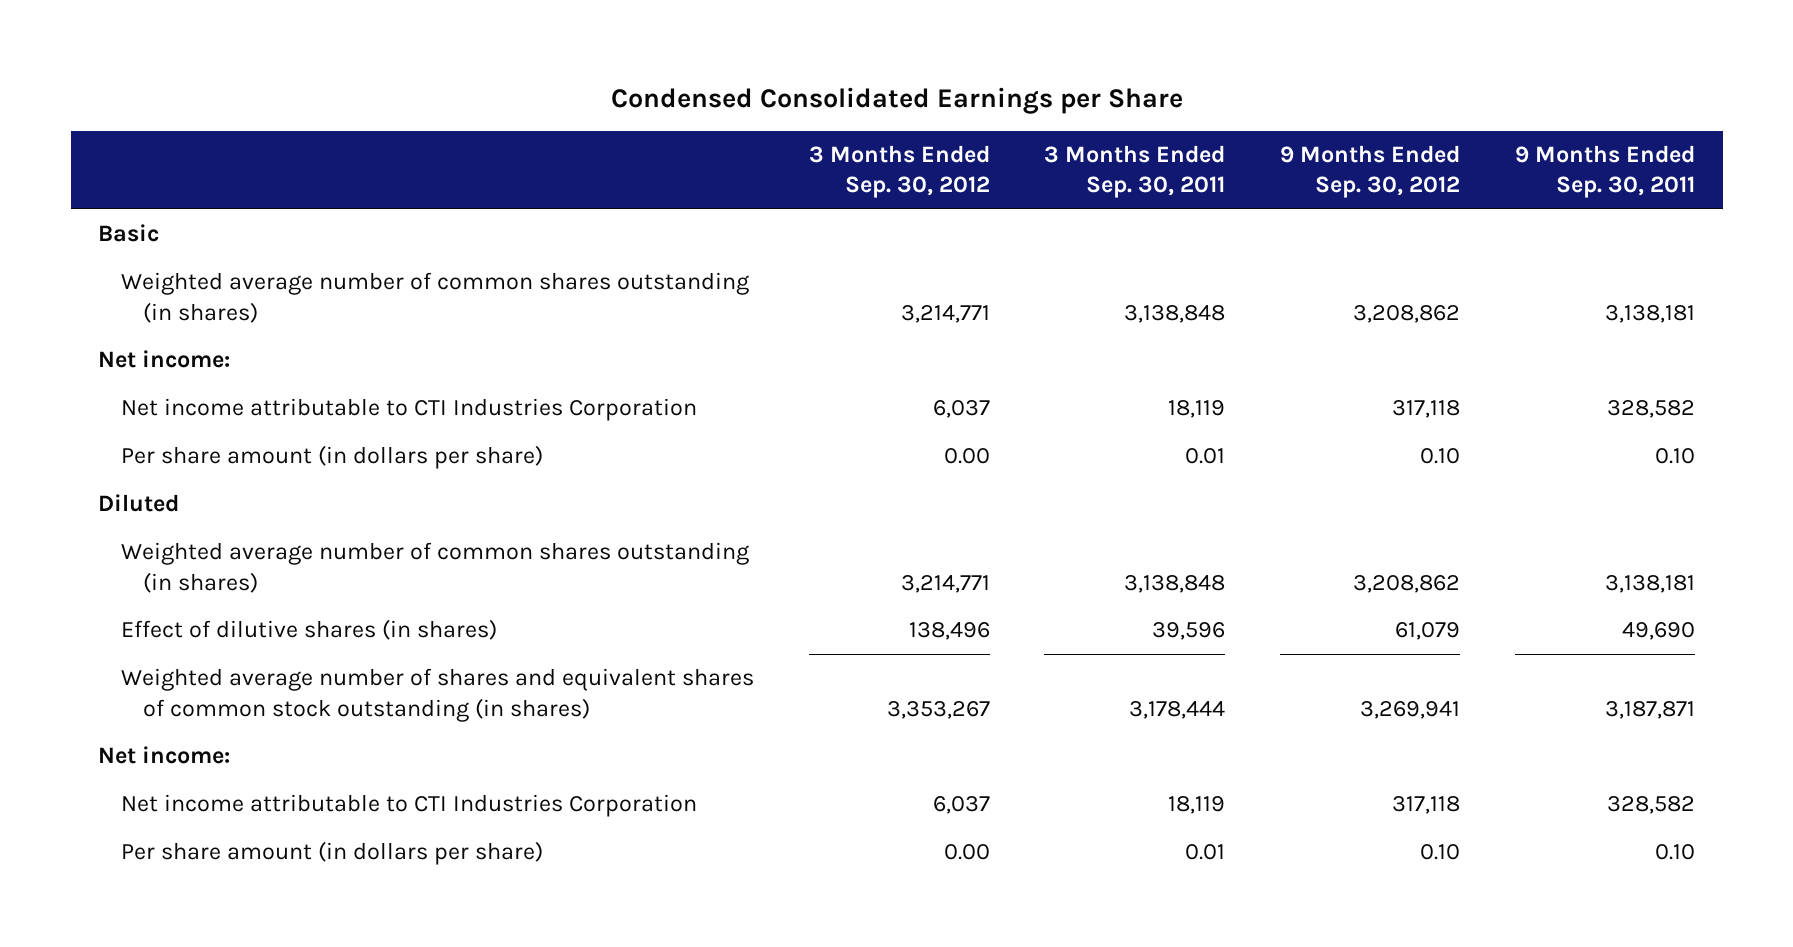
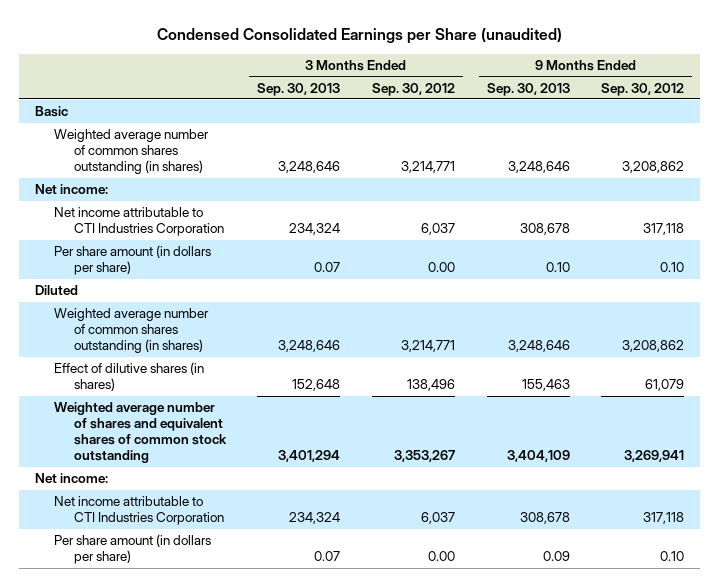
[610,87,1183,115] Condensed Consolidated Earnings per Share -> [156,28,562,45] Condensed Consolidated Earnings per Share (unaudited)
[1044,145,1226,199] 3 Months Ended Sep. 30, 2011 -> none
[1515,145,1696,199] 9 Months Ended Sep. 30, 2011 -> none
none -> [257,82,341,96] Sep. 30, 2013
none -> [486,82,570,96] Sep. 30, 2013
[120,668,754,722] Weighted average number of shares and equivalent shares of common stock outstanding (in shares) -> [54,402,227,464] Weighted average number of shares and equivalent shares of common stock outstanding

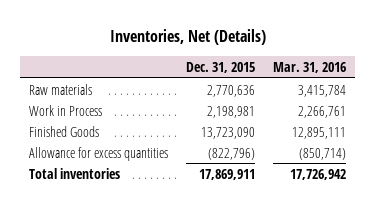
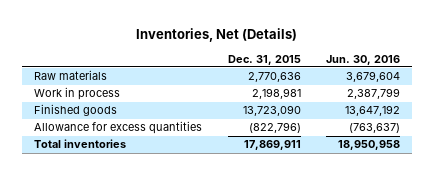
[272,62,346,74] Mar. 31, 2016 -> none
none -> [325,54,400,65] Jun. 30, 2016
[29,104,103,116] Work in Process -> [34,87,121,101] Work in process
[29,125,100,137] Finished Goods -> [34,104,118,117] Finished goods

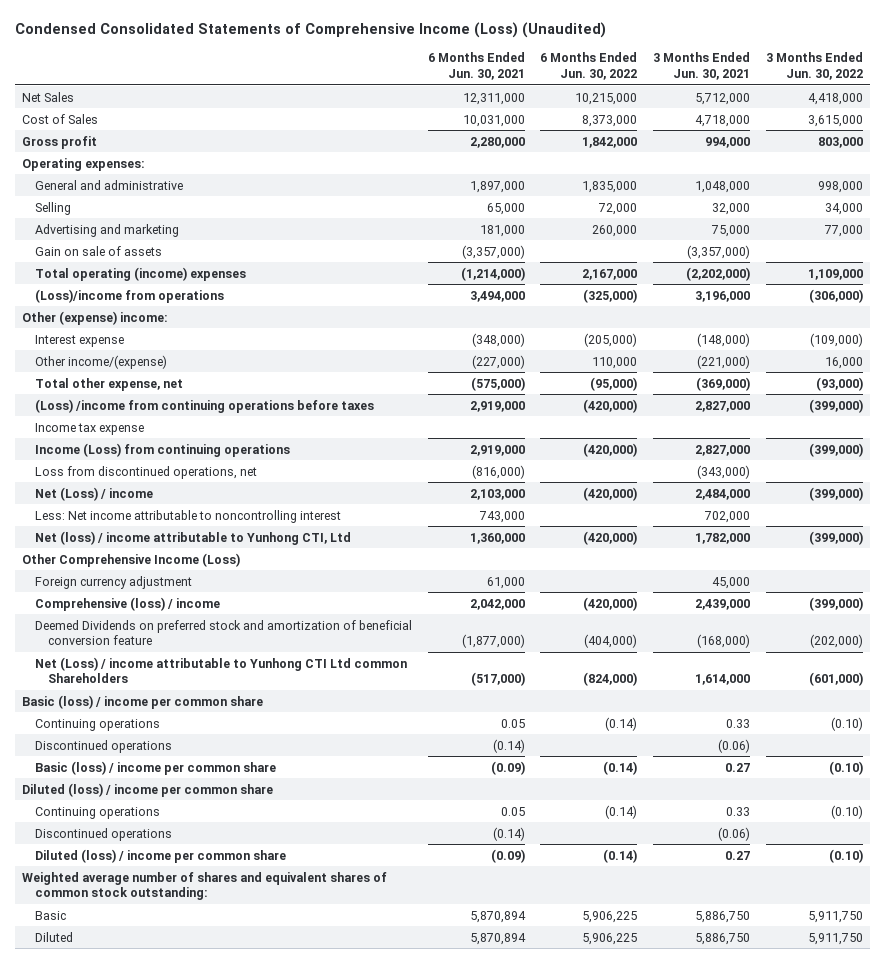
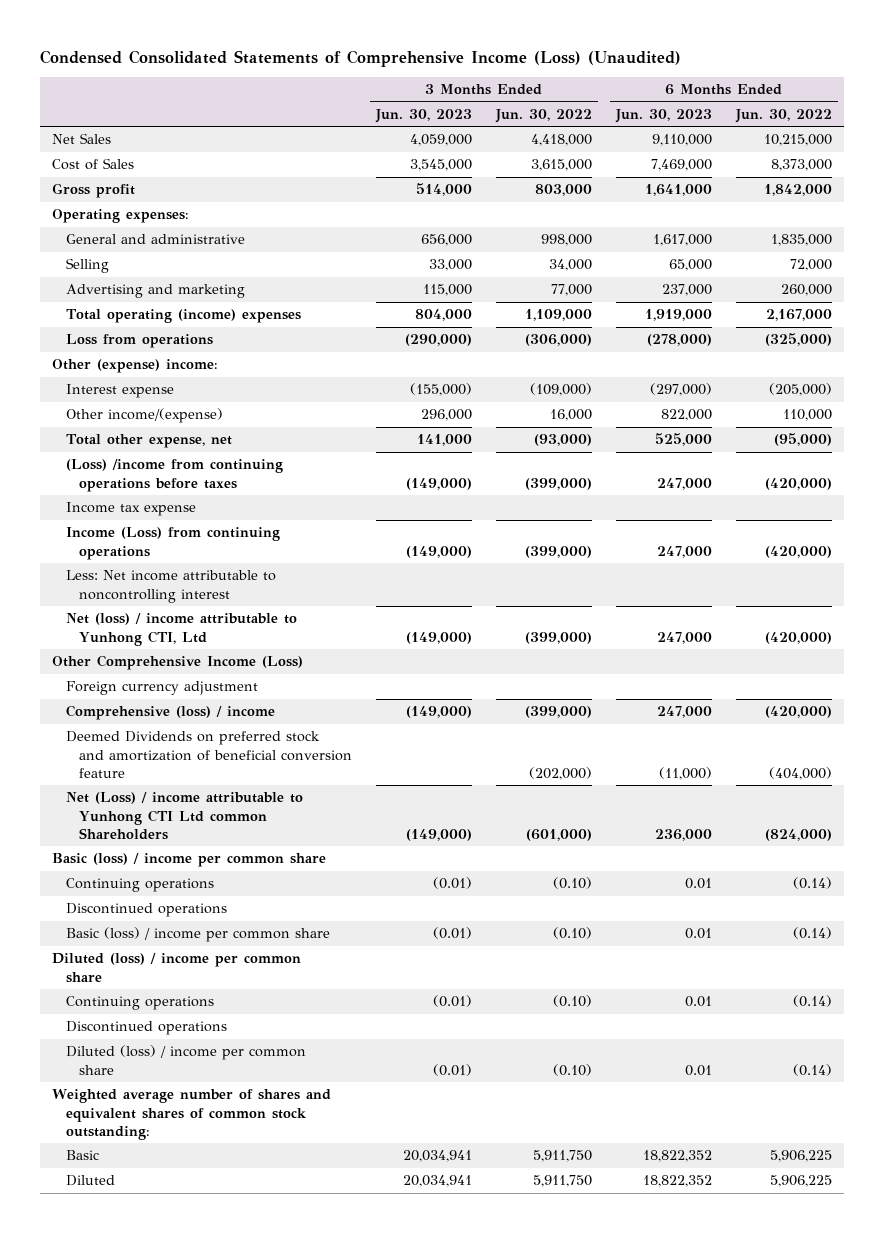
[427,52,525,80] 6 Months Ended Jun. 30, 2021 -> none
[653,52,751,80] 3 Months Ended Jun. 30, 2021 -> none
none -> [375,108,473,123] Jun. 30, 2023
none -> [614,108,712,123] Jun. 30, 2023
[35,245,163,256] Gain on sale of assets -> none
[35,288,225,303] (Loss)/income from operations -> [65,334,213,349] Loss from operations
[35,465,258,479] Loss from discontinued operations, net -> none
[35,486,154,501] Net (Loss) / income -> none

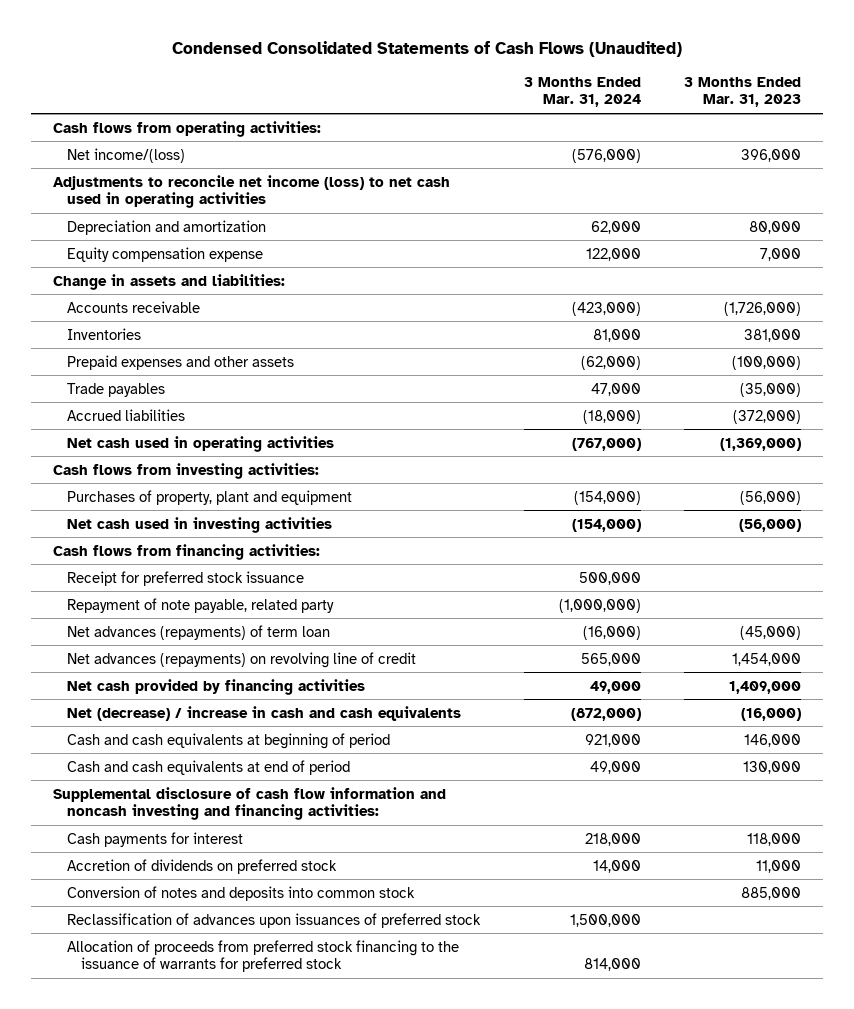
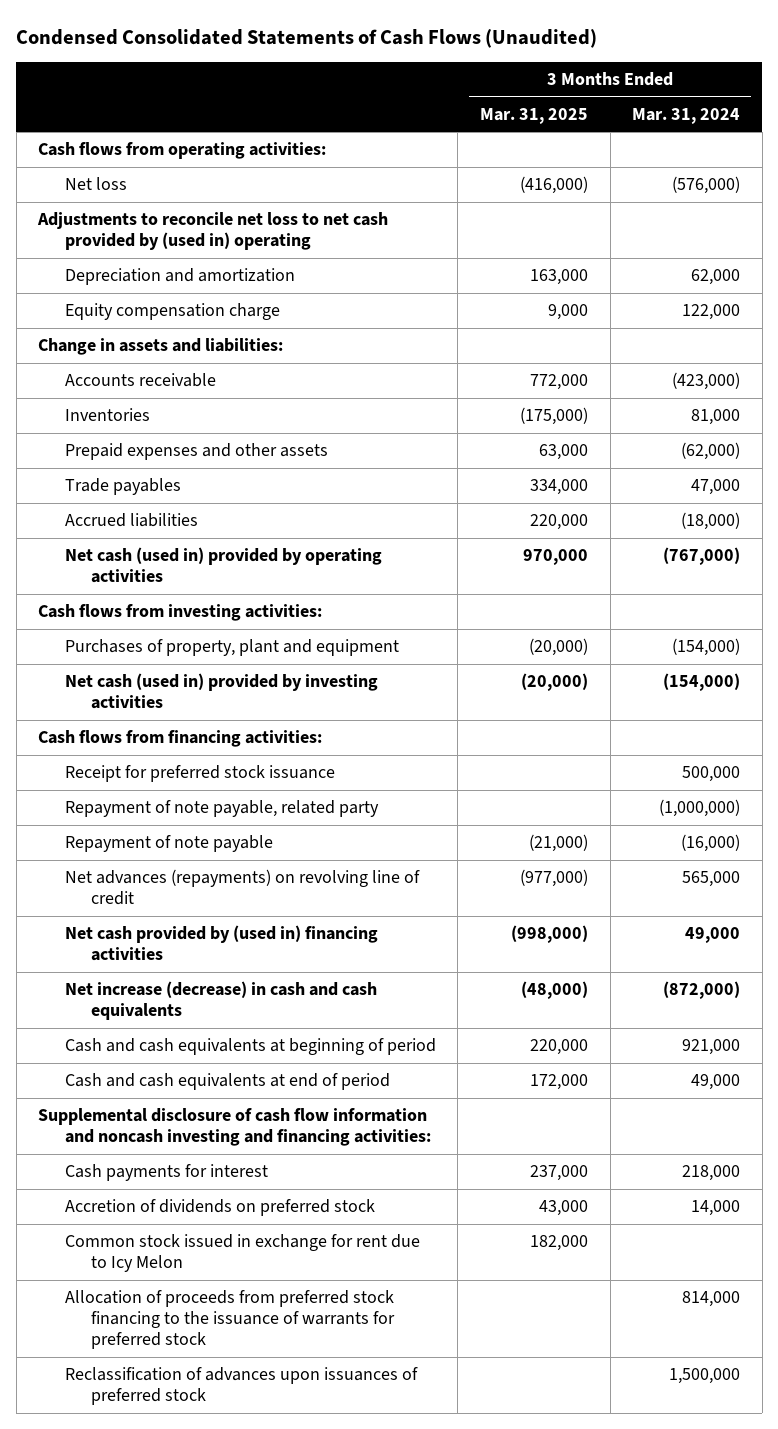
[684,77,802,108] 3 Months Ended Mar. 31, 2023 -> none
none -> [479,107,588,124] Mar. 31, 2025
[66,147,185,163] Net income/(loss) -> [64,177,127,191] Net loss
[52,174,450,208] Adjustments to reconcile net income (loss) to net cash used in operating activities -> [37,212,389,251] Adjustments to reconcile net loss to net cash provided by (used in) operating
[66,246,263,262] Equity compensation expense -> [64,303,280,321] Equity compensation charge
[66,435,334,452] Net cash used in operating activities -> [64,547,382,584] Net cash (used in) provided by operating activities
[66,516,332,533] Net cash used in investing activities -> [64,673,378,710] Net cash (used in) provided by investing activities
[66,624,330,640] Net advances (repayments) of term loan -> none
none -> [64,835,273,853] Repayment of note payable
[66,678,365,695] Net cash provided by financing activities -> [64,925,378,962] Net cash provided by (used in) financing activities
[66,705,461,721] Net (decrease) / increase in cash and cash equivalents -> [64,981,377,1021] Net increase (decrease) in cash and cash equivalents
[66,885,415,901] Conversion of notes and deposits into common stock -> none
none -> [64,1234,420,1273] Common stock issued in exchange for rent due to Icy Melon
[66,912,481,928] Reclassification of advances upon issuances of preferred stock -> [64,1367,418,1406] Reclassification of advances upon issuances of preferred stock

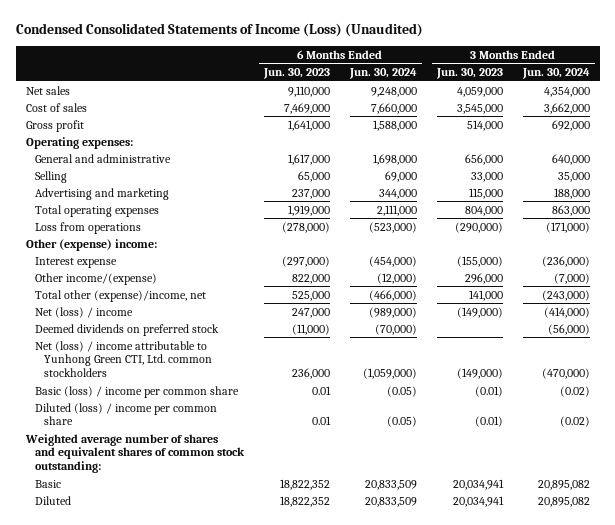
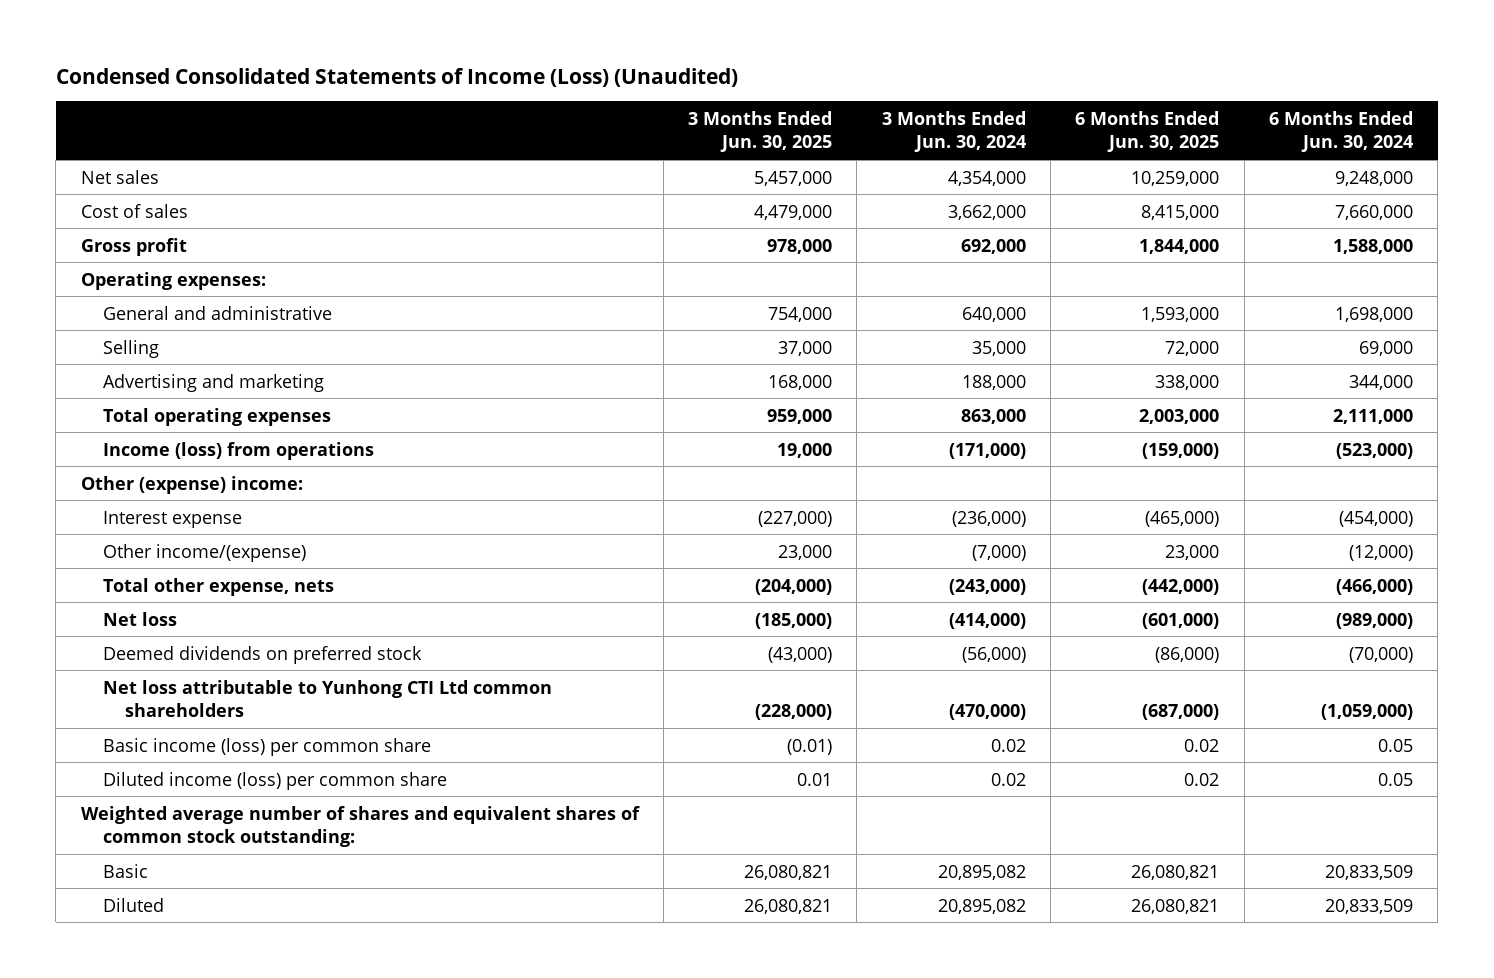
[262,68,330,80] Jun. 30, 2023 -> none
[435,68,503,80] Jun. 30, 2023 -> none
none -> [688,111,833,153] 3 Months Ended Jun. 30, 2025
none -> [1075,111,1220,153] 6 Months Ended Jun. 30, 2025
[34,221,141,234] Loss from operations -> [102,441,374,460] Income (loss) from operations
[34,289,206,302] Total other (expense)/income, net -> [102,577,334,596] Total other expense, nets
[34,306,133,318] Net (loss) / income -> [102,611,177,626] Net loss
[34,340,212,378] Net (loss) / income attributable to Yunhong Green CTI, Ltd. common stockholders -> [102,679,552,717] Net loss attributable to Yunhong CTI Ltd common shareholders
[34,385,239,398] Basic (loss) / income per common share -> [102,737,431,756] Basic income (loss) per common share
[386,385,417,397] (0.05) -> [1378,738,1414,752] 0.05
[559,385,590,397] (0.02) -> [990,738,1026,752] 0.02
[34,402,217,426] Diluted (loss) / income per common share -> [102,771,447,790] Diluted income (loss) per common share
[386,416,417,428] (0.05) -> [1378,772,1414,786] 0.05
[559,416,590,428] (0.02) -> [990,772,1026,786] 0.02

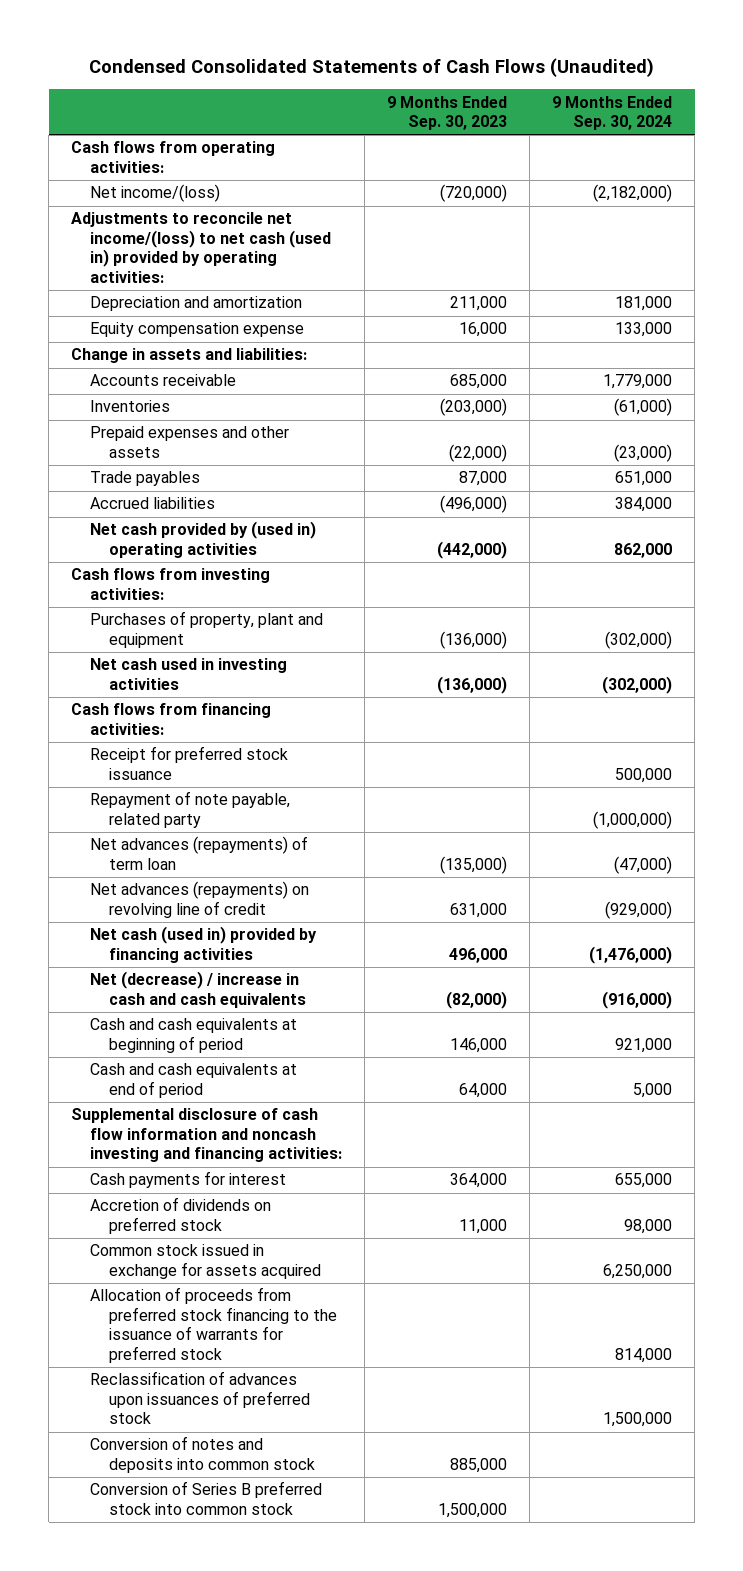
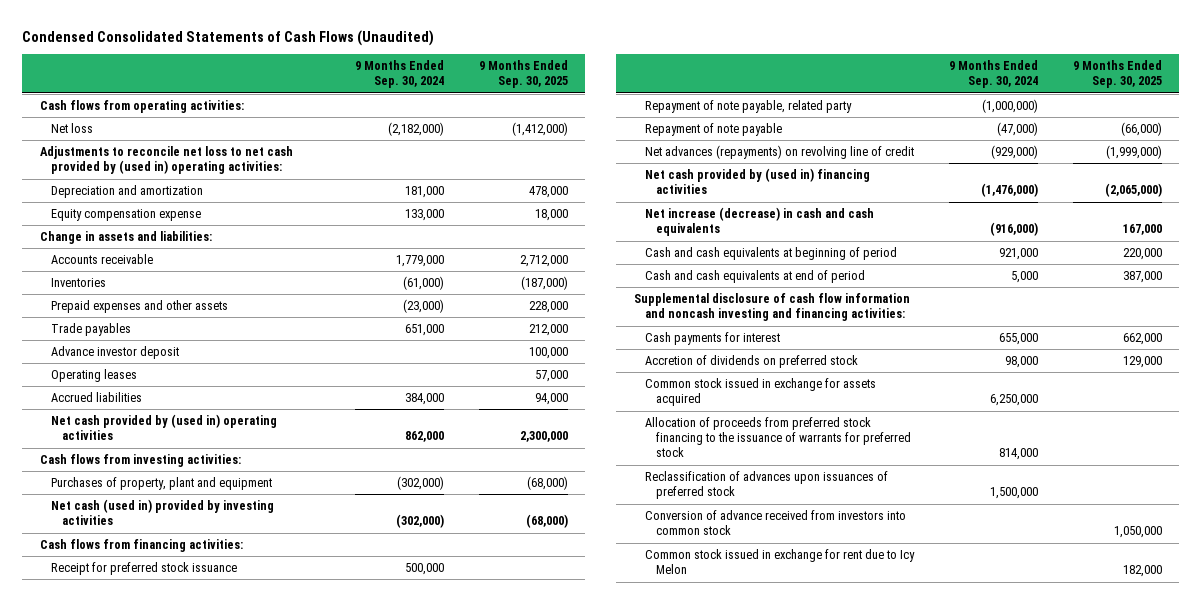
[386,95,507,131] 9 Months Ended Sep. 30, 2023 -> none
none -> [478,60,568,89] 9 Months Ended Sep. 30, 2025
[89,184,220,203] Net income/(loss) -> [50,123,93,134] Net loss
[71,212,331,283] Adjustments to reconcile net income/(loss) to net cash (used in) provided by operating activities: -> [39,146,293,175] Adjustments to reconcile net loss to net cash provided by (used in) operating activities:
none -> [50,346,179,360] Advance investor deposit
none -> [50,369,137,383] Operating leases
[89,658,287,690] Net cash used in investing activities -> [50,499,274,526] Net cash (used in) provided by investing activities
[89,836,308,870] Net advances (repayments) of term loan -> none
none -> [644,123,782,137] Repayment of note payable
[89,926,317,963] Net cash (used in) provided by financing activities -> [644,168,870,195] Net cash provided by (used in) financing activities
[89,971,306,1008] Net (decrease) / increase in cash and cash equivalents -> [644,207,874,237] Net increase (decrease) in cash and cash equivalents
[89,1436,315,1473] Conversion of notes and deposits into common stock -> none
[89,1481,322,1515] Conversion of Series B preferred stock into common stock -> none
none -> [644,510,906,536] Conversion of advance received from investors into common stock
none -> [644,549,915,575] Common stock issued in exchange for rent due to Icy Melon

